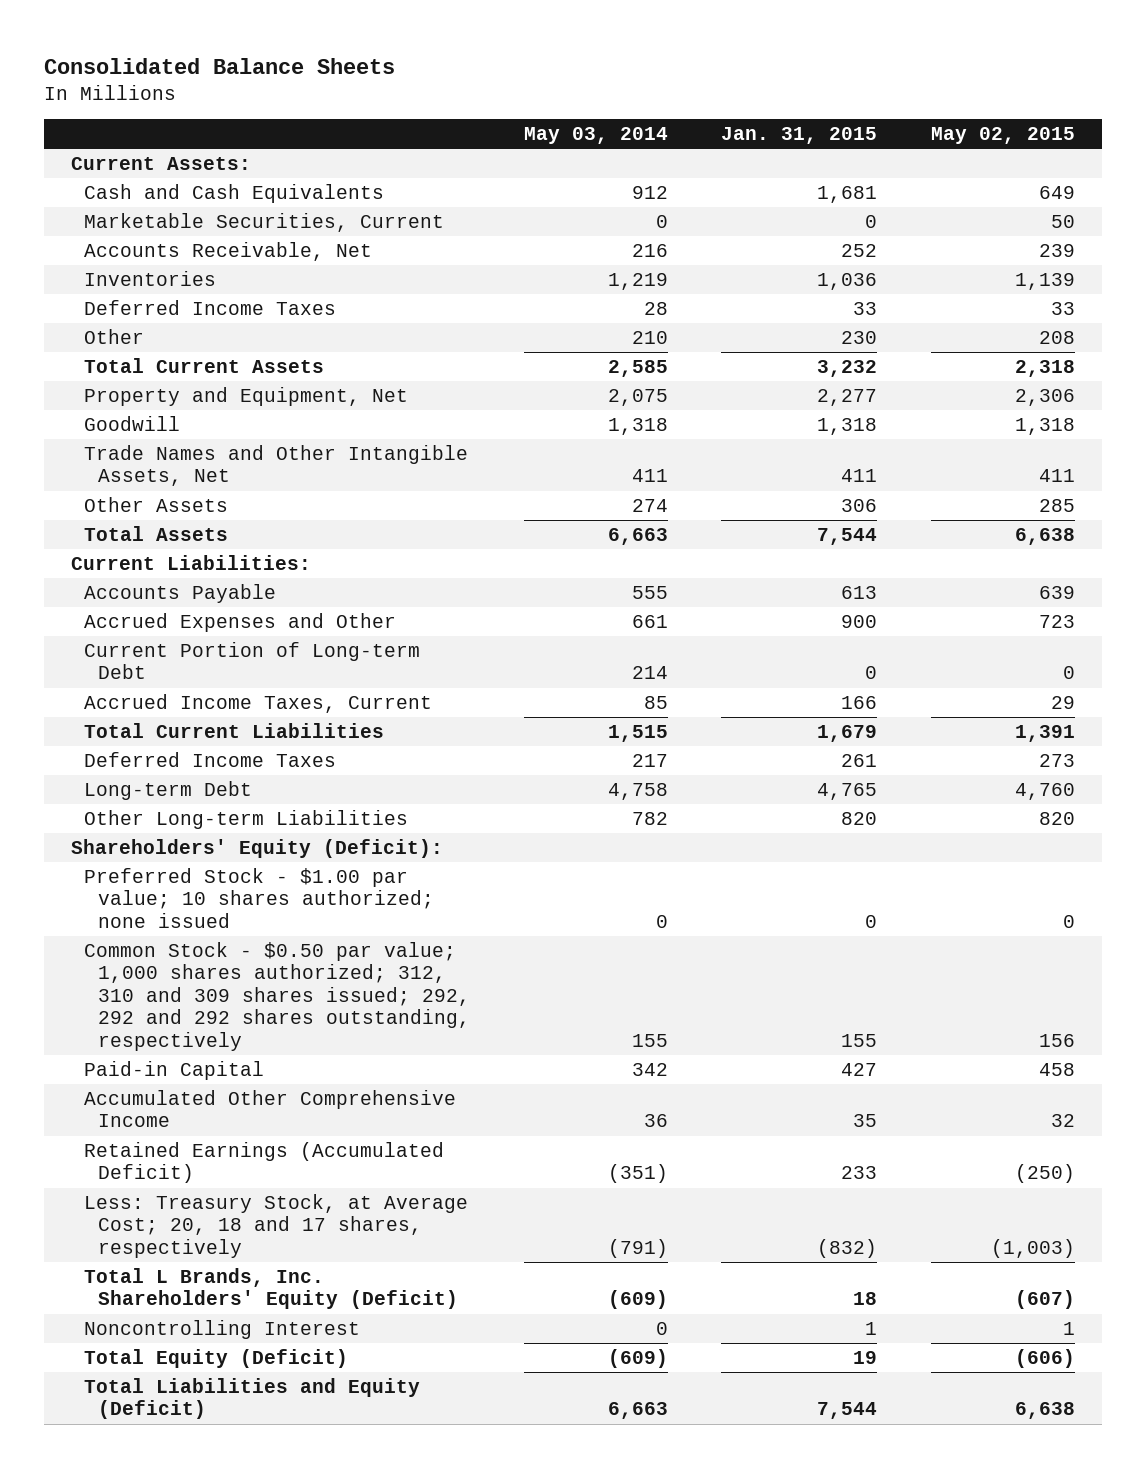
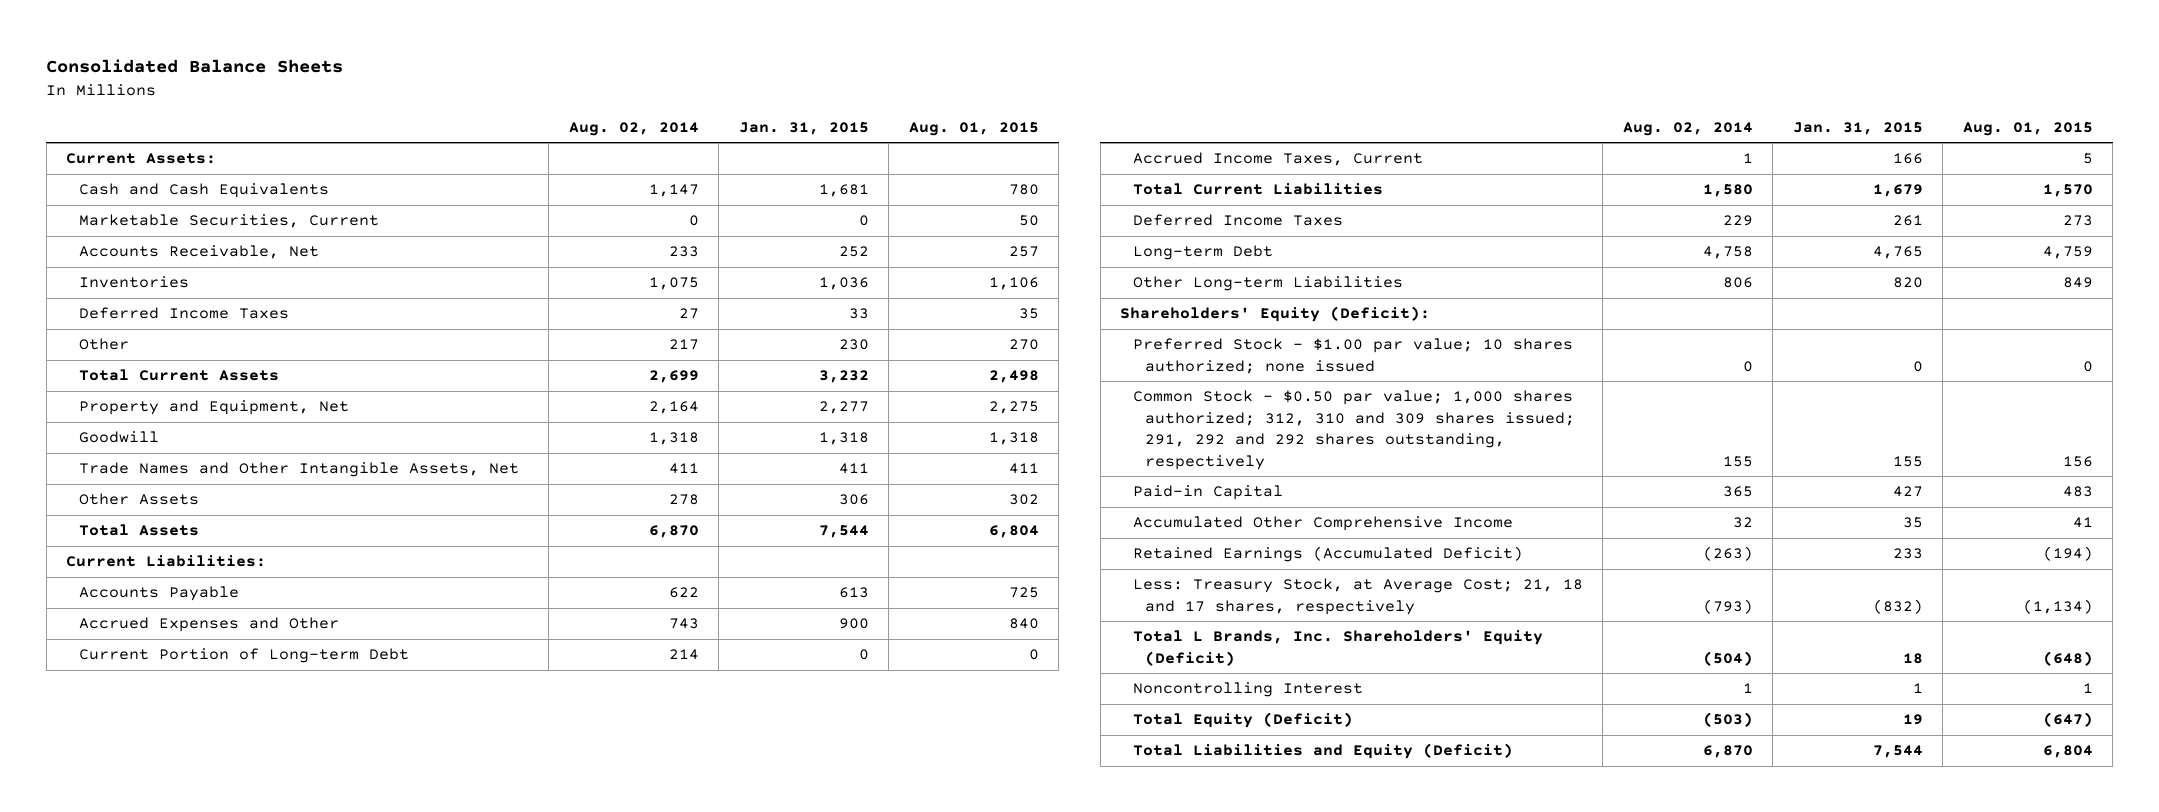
[523,127,668,145] May 03, 2014 -> none
[930,127,1075,145] May 02, 2015 -> none
none -> [568,121,699,136] Aug. 02, 2014
none -> [908,121,1039,136] Aug. 01, 2015
[84,942,471,1051] Common Stock - $0.50 par value; 1,000 shares authorized; 312, 310 and 309 shares issued; 292, 292 and 292 shares outstanding, respectively -> [1132,390,1575,470] Common Stock - $0.50 par value; 1,000 shares authorized; 312, 310 and 309 shares issued; 291, 292 and 292 shares outstanding, respectively
[84,1194,469,1258] Less: Treasury Stock, at Average Cost; 20, 18 and 17 shares, respectively -> [1132,578,1583,615] Less: Treasury Stock, at Average Cost; 21, 18 and 17 shares, respectively

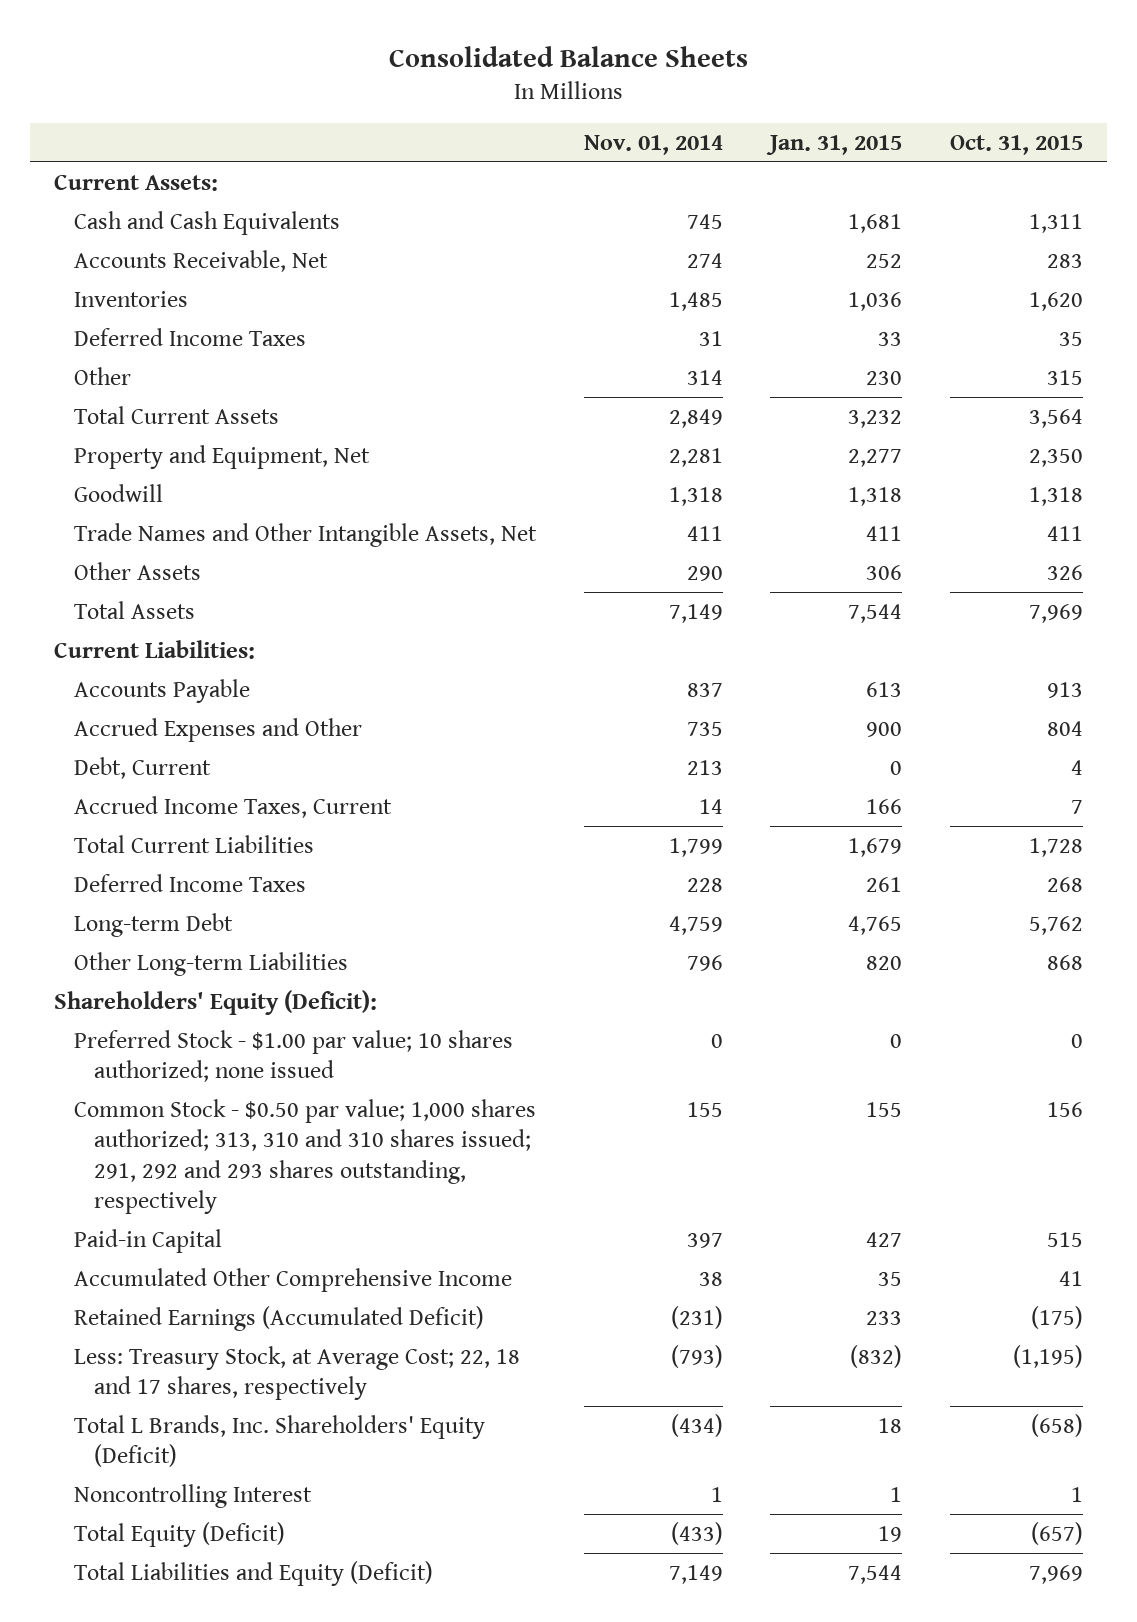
[568,121,699,136] Aug. 02, 2014 -> none
[908,121,1039,136] Aug. 01, 2015 -> none
none -> [583,134,723,155] Nov. 01, 2014
none -> [950,134,1084,155] Oct. 31, 2015
[78,214,379,229] Marketable Securities, Current -> none
[78,648,409,664] Current Portion of Long-term Debt -> none
none -> [73,756,211,779] Debt, Current
[1132,390,1575,470] Common Stock - $0.50 par value; 1,000 shares authorized; 312, 310 and 309 shares issued; 291, 292 and 292 shares outstanding, respectively -> [73,1098,536,1215] Common Stock - $0.50 par value; 1,000 shares authorized; 313, 310 and 310 shares issued; 291, 292 and 293 shares outstanding, respectively
[1132,578,1583,615] Less: Treasury Stock, at Average Cost; 21, 18 and 17 shares, respectively -> [73,1345,520,1401] Less: Treasury Stock, at Average Cost; 22, 18 and 17 shares, respectively

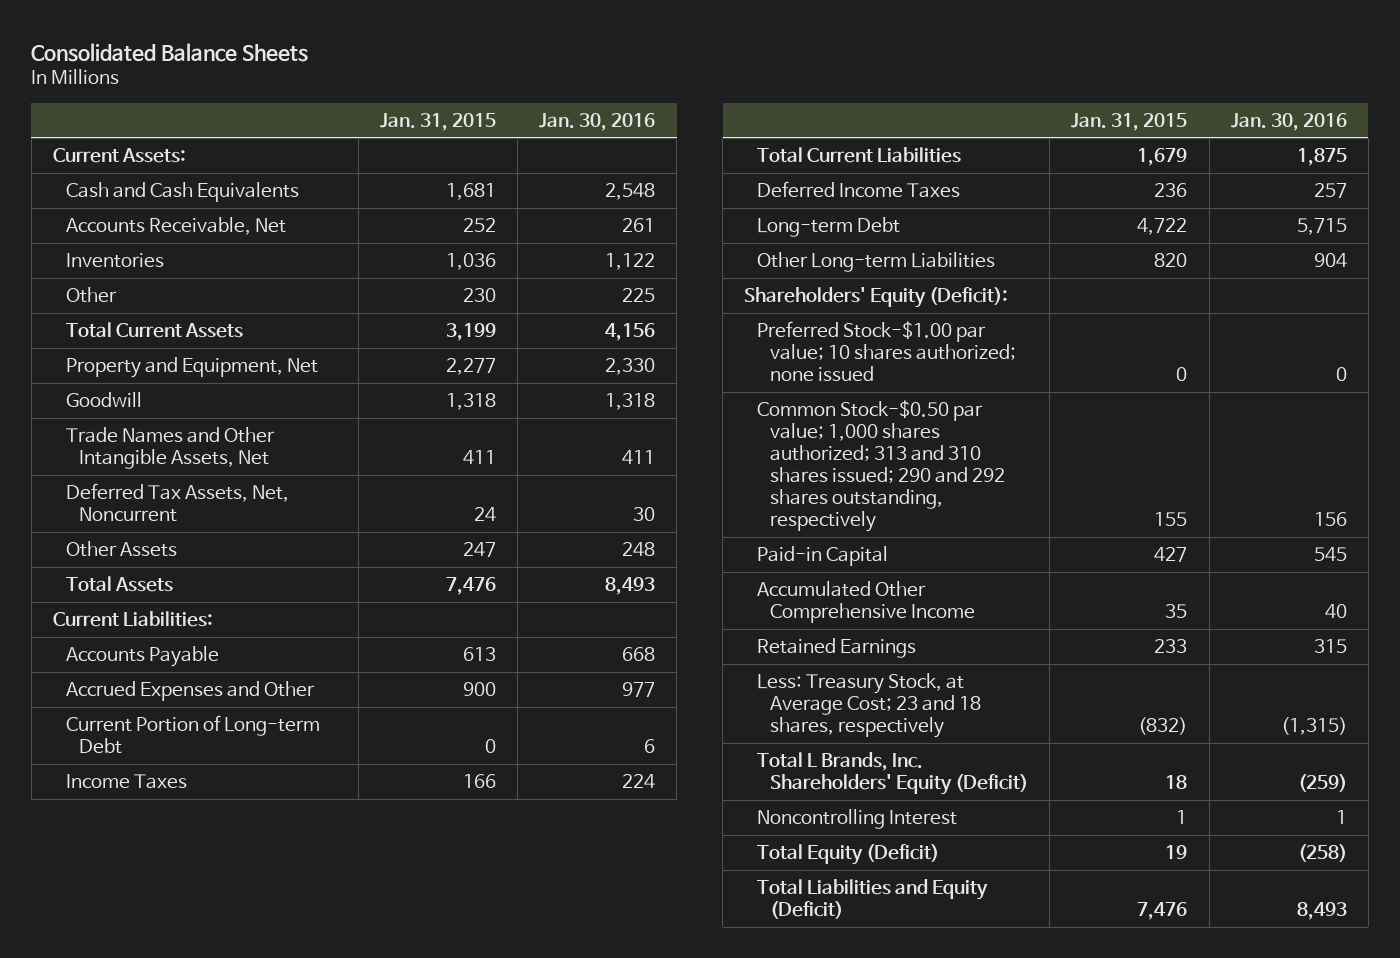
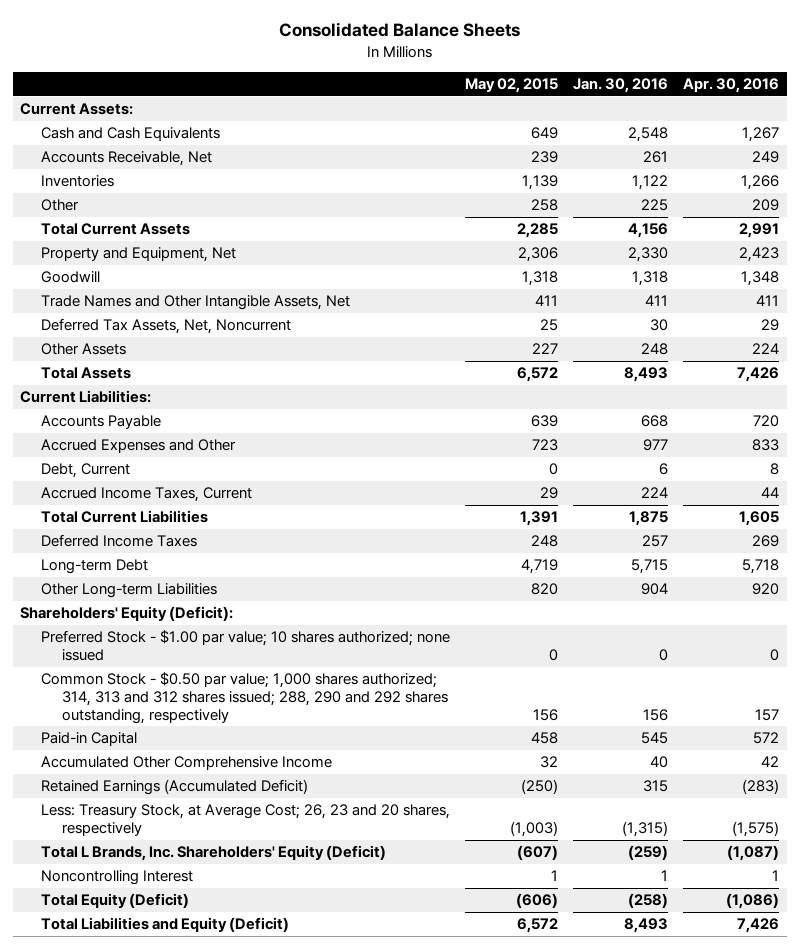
[380,112,497,131] Jan. 31, 2015 -> none
none -> [465,78,559,94] May 02, 2015
none -> [683,78,780,94] Apr. 30, 2016
[65,714,320,754] Current Portion of Long-term Debt -> none
none -> [41,463,131,479] Debt, Current
[65,773,187,789] Income Taxes -> [41,487,253,503] Accrued Income Taxes, Current
[757,320,1017,383] Preferred Stock-$1.00 par value; 10 shares authorized; none issued -> [41,630,451,662] Preferred Stock - $1.00 par value; 10 shares authorized; none issued
[757,399,1006,533] Common Stock-$0.50 par value; 1,000 shares authorized; 313 and 310 shares issued; 290 and 292 shares outstanding, respectively -> [41,672,448,724] Common Stock - $0.50 par value; 1,000 shares authorized; 314, 313 and 312 shares issued; 288, 290 and 292 shares outstanding, respectively
[757,637,917,658] Retained Earnings -> [41,779,309,796] Retained Earnings (Accumulated Deficit)
[757,672,982,739] Less: Treasury Stock, at Average Cost; 23 and 18 shares, respectively -> [41,804,451,837] Less: Treasury Stock, at Average Cost; 26, 23 and 20 shares, respectively

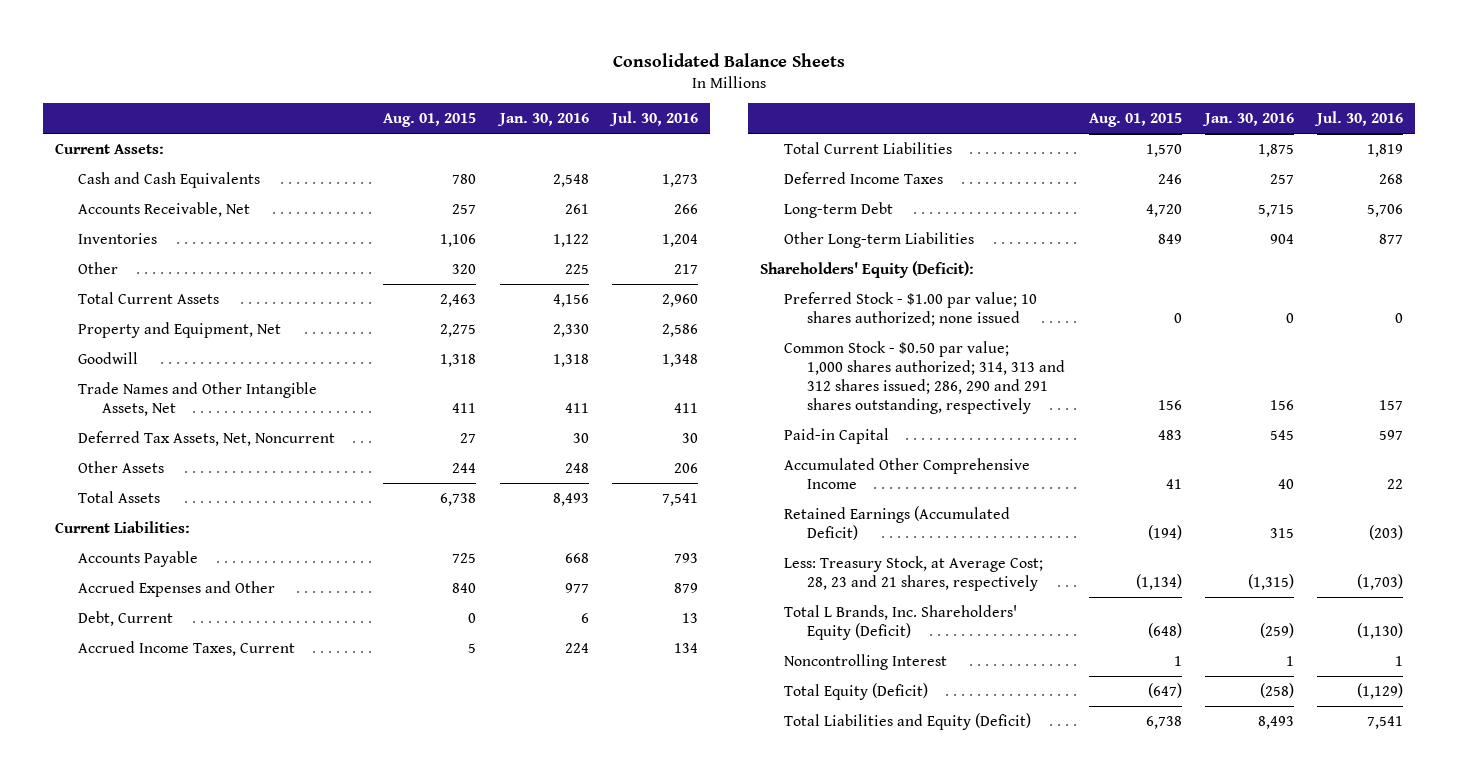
[465,78,559,94] May 02, 2015 -> none
[683,78,780,94] Apr. 30, 2016 -> none
none -> [383,113,477,128] Aug. 01, 2015
none -> [609,111,699,127] Jul. 30, 2016
[41,672,448,724] Common Stock - $0.50 par value; 1,000 shares authorized; 314, 313 and 312 shares issued; 288, 290 and 292 shares outstanding, respectively -> [783,340,1066,414] Common Stock - $0.50 par value; 1,000 shares authorized; 314, 313 and 312 shares issued; 286, 290 and 291 shares outstanding, respectively
[41,804,451,837] Less: Treasury Stock, at Average Cost; 26, 23 and 20 shares, respectively -> [783,555,1043,591] Less: Treasury Stock, at Average Cost; 28, 23 and 21 shares, respectively

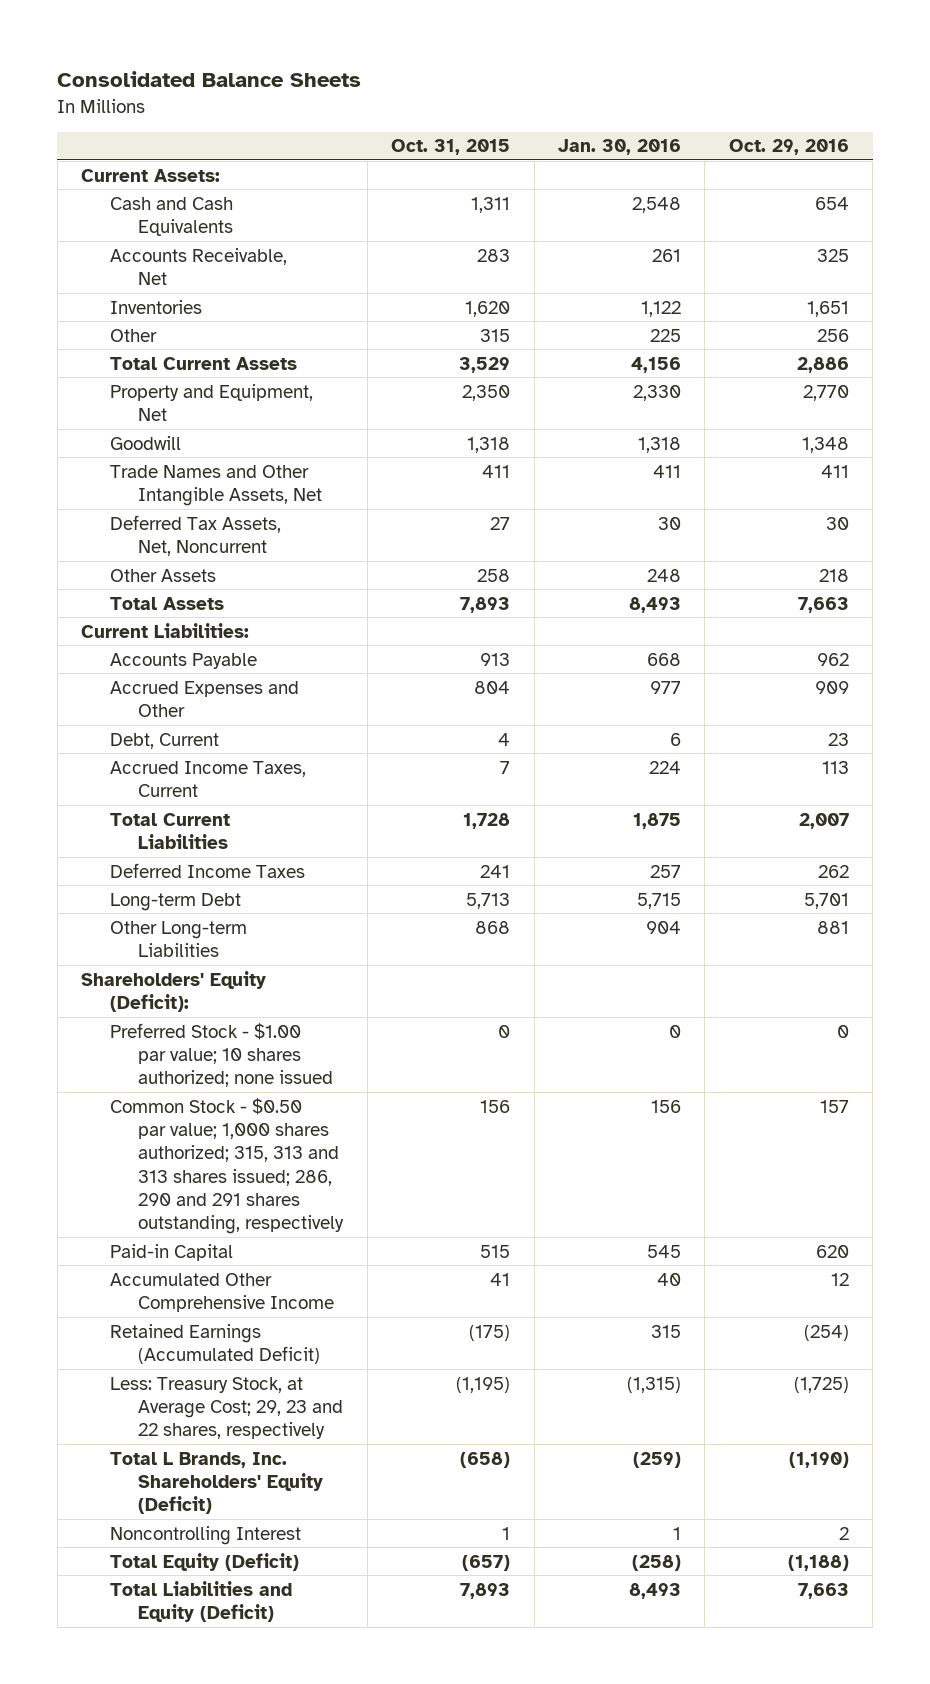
[383,113,477,128] Aug. 01, 2015 -> none
[609,111,699,127] Jul. 30, 2016 -> none
none -> [391,139,511,156] Oct. 31, 2015
none -> [728,139,849,156] Oct. 29, 2016
[783,340,1066,414] Common Stock - $0.50 par value; 1,000 shares authorized; 314, 313 and 312 shares issued; 286, 290 and 291 shares outstanding, respectively -> [109,1097,345,1235] Common Stock - $0.50 par value; 1,000 shares authorized; 315, 313 and 313 shares issued; 286, 290 and 291 shares outstanding, respectively
[783,555,1043,591] Less: Treasury Stock, at Average Cost; 28, 23 and 21 shares, respectively -> [109,1376,344,1440] Less: Treasury Stock, at Average Cost; 29, 23 and 22 shares, respectively

